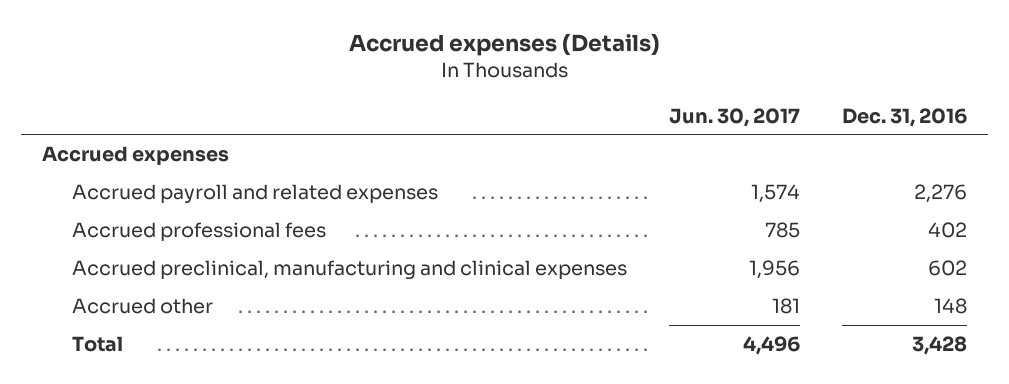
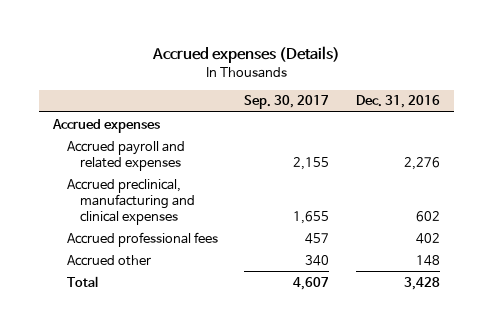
[668,107,800,127] Jun. 30, 2017 -> none
none -> [244,95,330,110] Sep. 30, 2017
[71,221,326,241] Accrued professional fees -> [66,231,218,247] Accrued professional fees

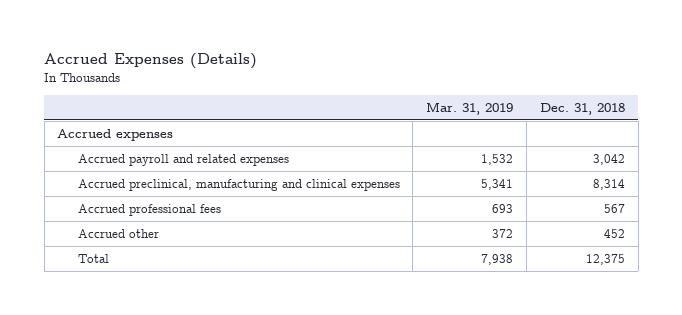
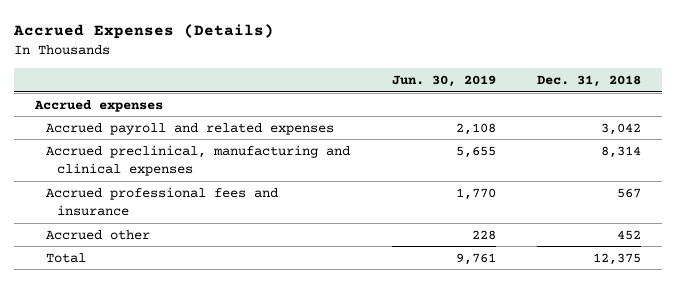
[426,101,514,115] Mar. 31, 2019 -> none
none -> [391,75,496,88] Jun. 30, 2019
[77,204,221,217] Accrued professional fees -> [45,186,278,216] Accrued professional fees and insurance

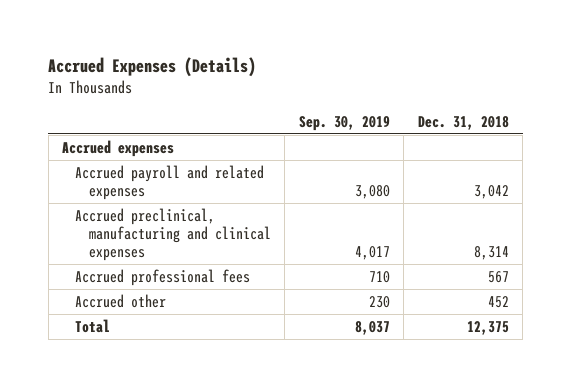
[391,75,496,88] Jun. 30, 2019 -> none
none -> [298,115,390,131] Sep. 30, 2019
[45,186,278,216] Accrued professional fees and insurance -> [75,268,251,286] Accrued professional fees

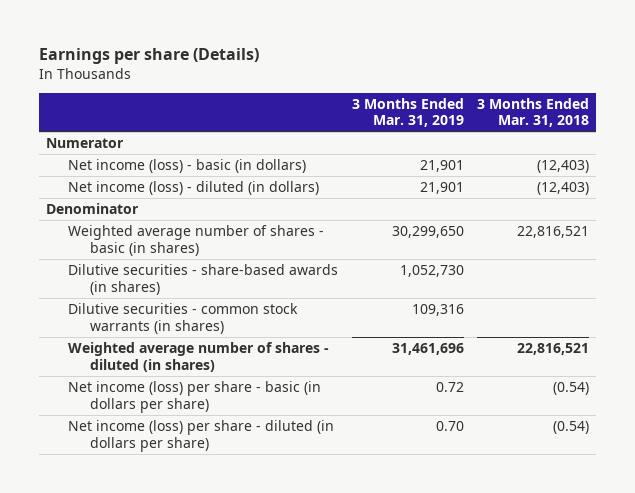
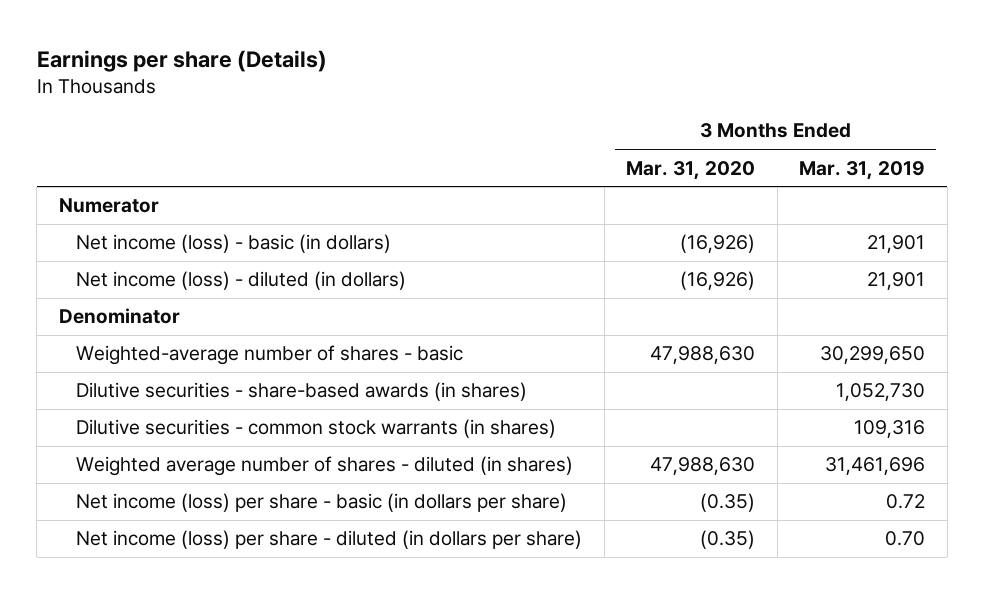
[477,97,590,128] 3 Months Ended Mar. 31, 2018 -> none
none -> [626,160,756,180] Mar. 31, 2020
[67,224,324,256] Weighted average number of shares - basic (in shares) -> [75,345,463,366] Weighted-average number of shares - basic

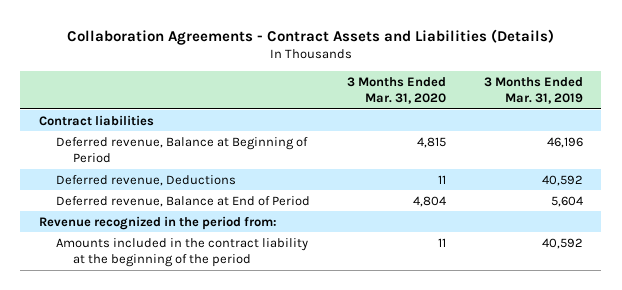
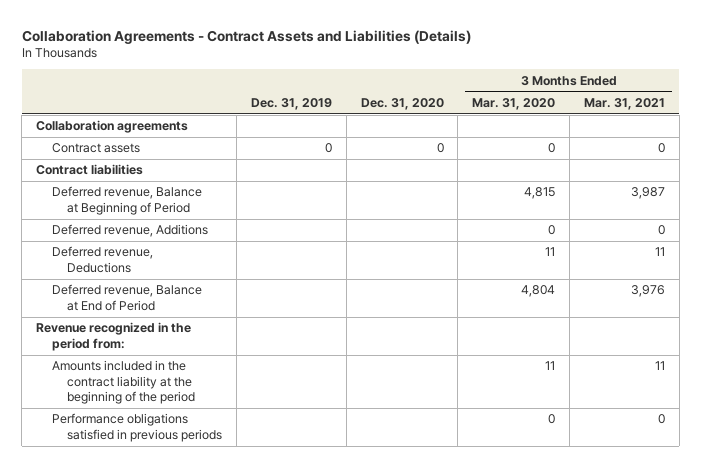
[483,76,583,104] 3 Months Ended Mar. 31, 2019 -> none
none -> [250,98,332,111] Dec. 31, 2019
none -> [360,98,444,111] Dec. 31, 2020
none -> [584,98,666,111] Mar. 31, 2021
none -> [35,120,188,134] Collaboration agreements
none -> [51,143,140,154] Contract assets
none -> [51,224,208,238] Deferred revenue, Additions
none -> [51,413,223,442] Performance obligations satisfied in previous periods

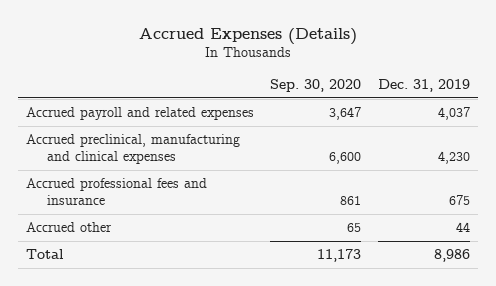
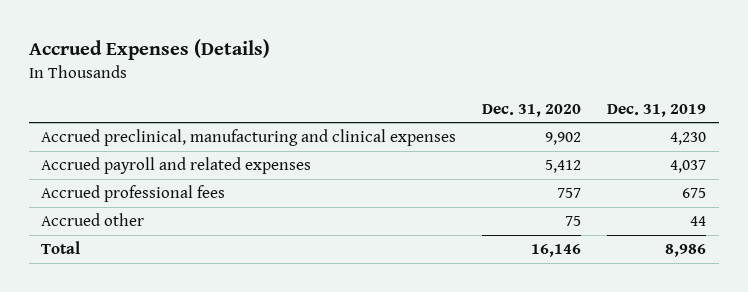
[270,78,362,92] Sep. 30, 2020 -> none
none -> [482,103,582,117] Dec. 31, 2020
[26,107,255,121] Accrued payroll and related expenses -> [41,157,312,175] Accrued payroll and related expenses
[26,178,208,205] Accrued professional fees and insurance -> [41,185,226,203] Accrued professional fees

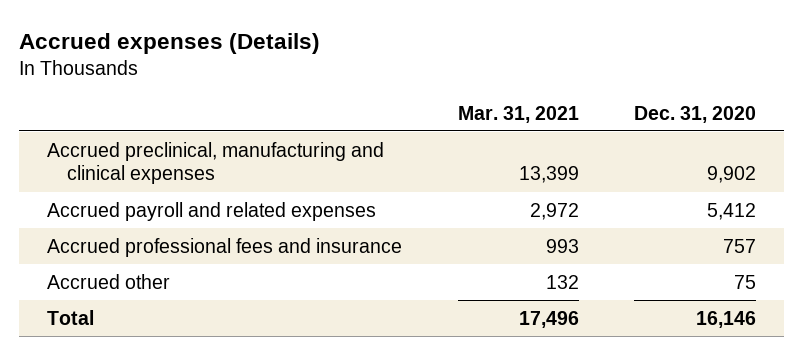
[28,38,270,60] Accrued Expenses (Details) -> [19,33,321,55] Accrued expenses (Details)
[607,103,707,117] Dec. 31, 2019 -> none
none -> [457,105,579,123] Mar. 31, 2021
[41,185,226,203] Accrued professional fees -> [46,237,402,257] Accrued professional fees and insurance

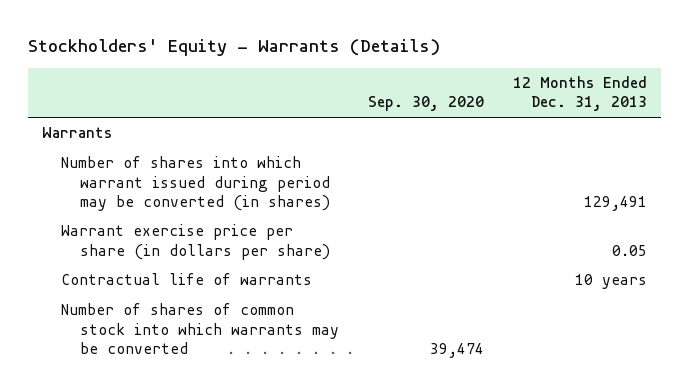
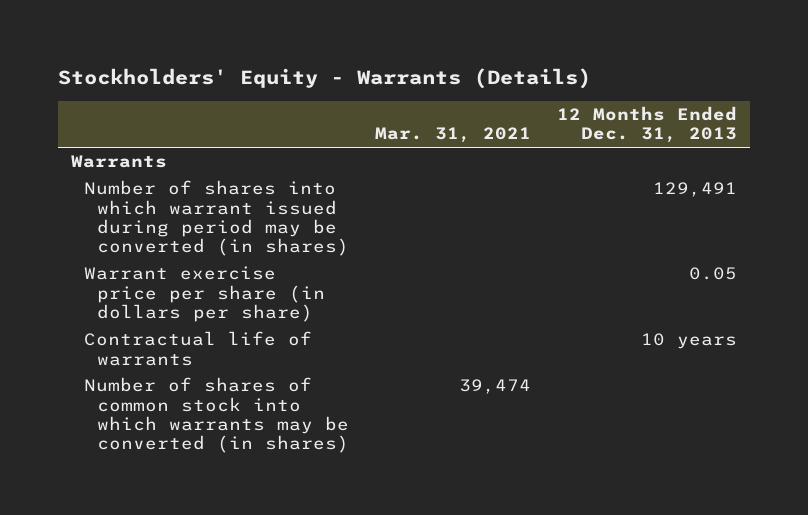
[367,96,484,112] Sep. 30, 2020 -> none
none -> [375,127,532,144] Mar. 31, 2021
[61,303,340,354] Number of shares of common stock into which warrants may be converted -> [84,377,350,454] Number of shares of common stock into which warrants may be converted (in shares)

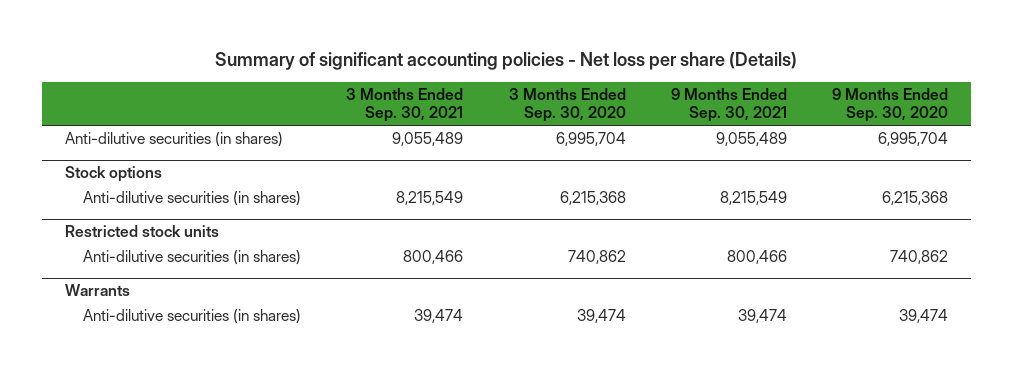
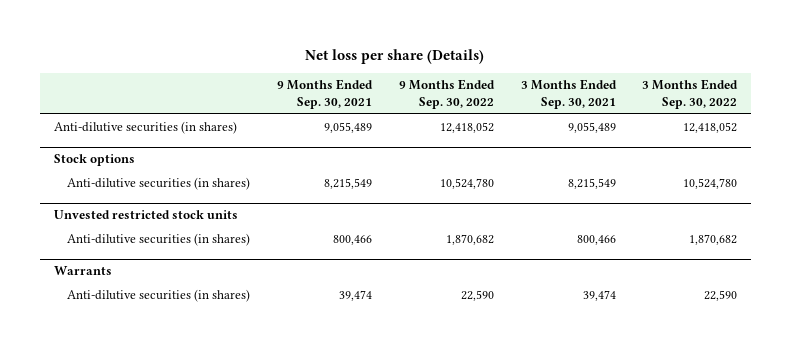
[215,52,798,71] Summary of significant accounting policies - Net loss per share (Details) -> [305,49,485,65] Net loss per share (Details)
[508,88,626,123] 3 Months Ended Sep. 30, 2020 -> none
[831,88,948,123] 9 Months Ended Sep. 30, 2020 -> none
none -> [398,79,495,109] 9 Months Ended Sep. 30, 2022
none -> [642,79,739,109] 3 Months Ended Sep. 30, 2022
[64,225,219,238] Restricted stock units -> [53,210,238,220] Unvested restricted stock units

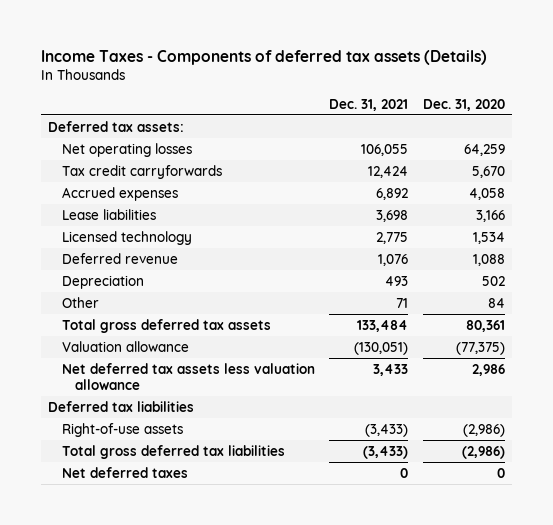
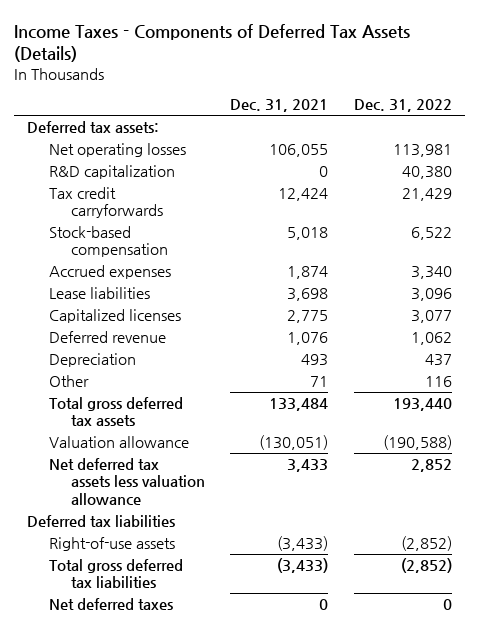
[41,49,488,65] Income Taxes - Components of deferred tax assets (Details) -> [14,23,411,63] Income Taxes - Components of Deferred Tax Assets (Details)
[422,98,505,111] Dec. 31, 2020 -> none
none -> [353,99,452,113] Dec. 31, 2022
none -> [48,164,175,179] R&D capitalization
none -> [48,225,168,258] Stock-based compensation
[376,187,409,200] 6,892 -> [287,265,329,279] 1,874
[61,230,192,245] Licensed technology -> [48,308,181,323] Capitalized licenses

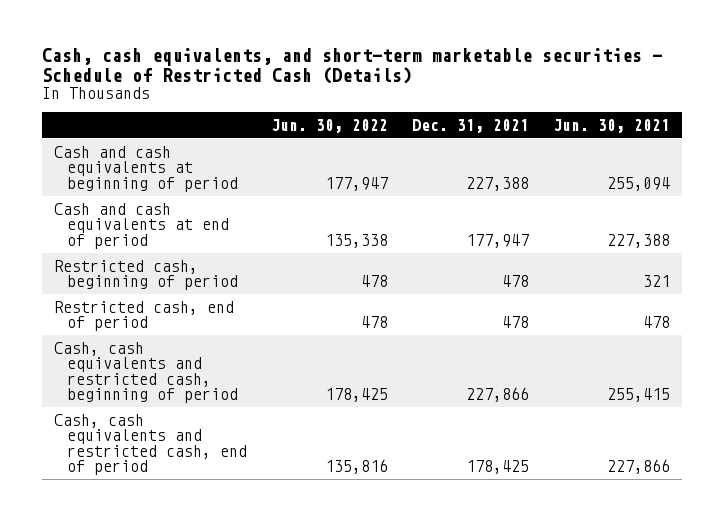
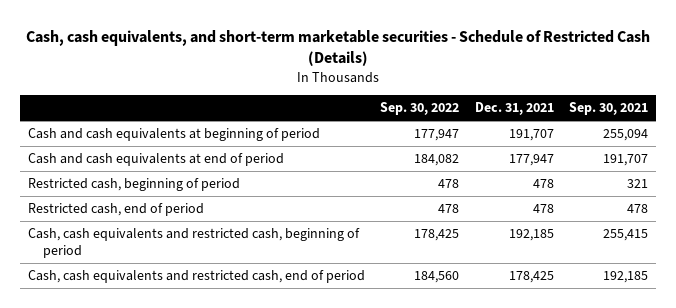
[270,118,388,133] Jun. 30, 2022 -> none
[552,118,670,133] Jun. 30, 2021 -> none
none -> [380,102,460,116] Sep. 30, 2022
none -> [569,102,649,116] Sep. 30, 2021
[465,176,529,191] 227,388 -> [508,128,554,141] 191,707
[465,387,529,403] 227,866 -> [508,228,554,241] 192,185

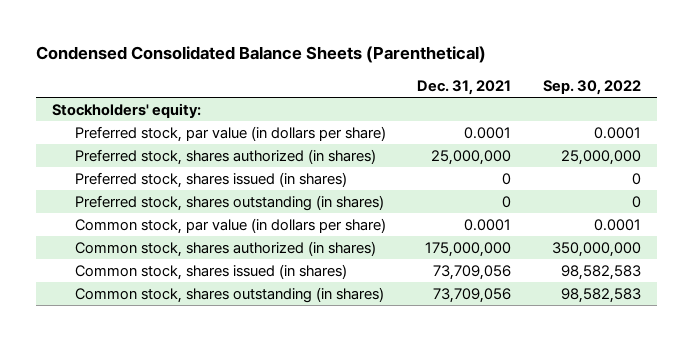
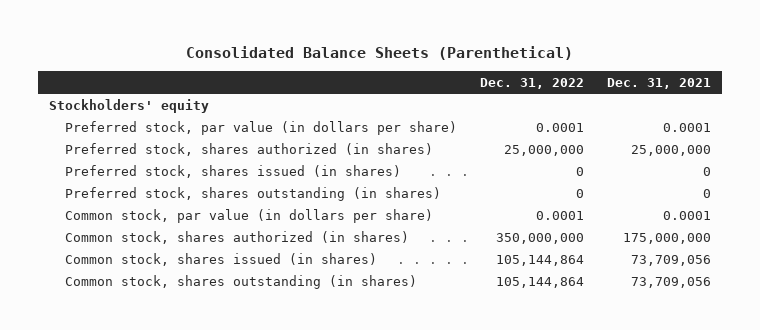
[36,46,487,64] Condensed Consolidated Balance Sheets (Parenthetical) -> [186,46,574,61] Consolidated Balance Sheets (Parenthetical)
[542,79,641,95] Sep. 30, 2022 -> none
none -> [480,78,585,90] Dec. 31, 2022
[52,102,202,118] Stockholders' equity: -> [49,98,210,113] Stockholders' equity

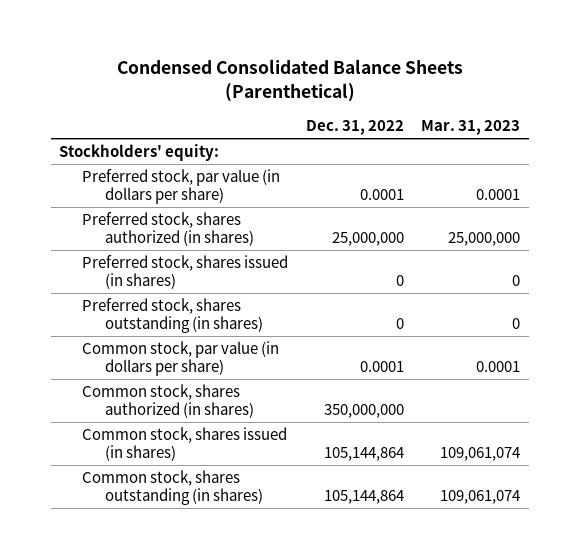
[186,46,574,61] Consolidated Balance Sheets (Parenthetical) -> [116,59,463,102] Condensed Consolidated Balance Sheets (Parenthetical)
[606,78,711,90] Dec. 31, 2021 -> none
none -> [420,119,520,135] Mar. 31, 2023
[49,98,210,113] Stockholders' equity -> [59,144,220,162] Stockholders' equity:

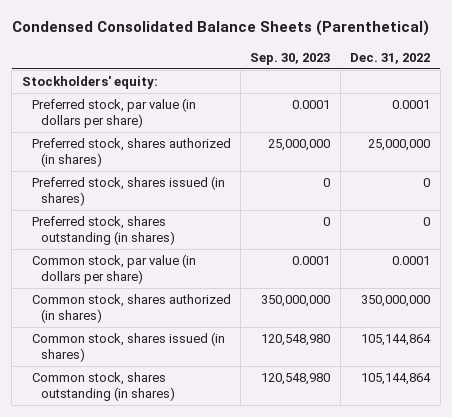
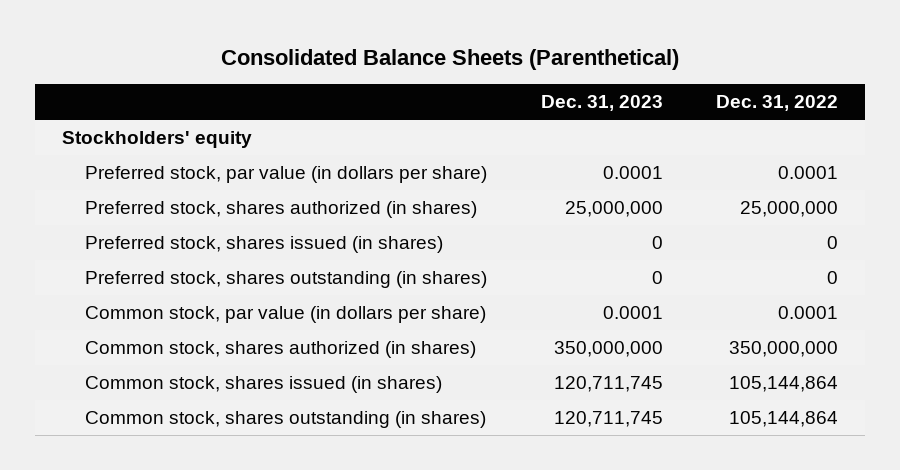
[11,20,429,37] Condensed Consolidated Balance Sheets (Parenthetical) -> [220,48,679,70] Consolidated Balance Sheets (Parenthetical)
[250,52,331,65] Sep. 30, 2023 -> none
none -> [540,95,663,112] Dec. 31, 2023
[21,76,158,90] Stockholders' equity: -> [61,131,252,149] Stockholders' equity

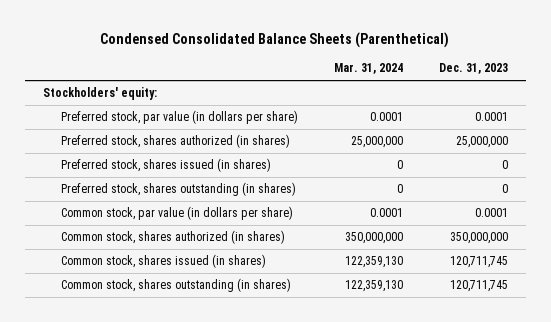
[220,48,679,70] Consolidated Balance Sheets (Parenthetical) -> [100,31,450,48] Condensed Consolidated Balance Sheets (Parenthetical)
[715,95,838,112] Dec. 31, 2022 -> none
none -> [333,63,403,75] Mar. 31, 2024
[61,131,252,149] Stockholders' equity -> [42,87,157,101] Stockholders' equity:

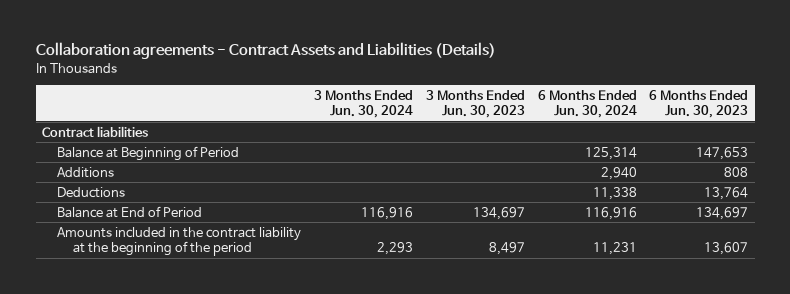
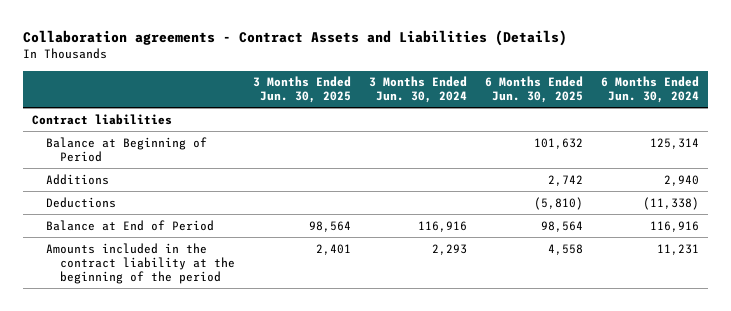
[425,89,525,119] 3 Months Ended Jun. 30, 2023 -> none
[649,89,749,119] 6 Months Ended Jun. 30, 2023 -> none
none -> [253,76,352,104] 3 Months Ended Jun. 30, 2025
none -> [484,76,583,104] 6 Months Ended Jun. 30, 2025
[592,186,637,200] 11,338 -> [642,196,699,210] (11,338)

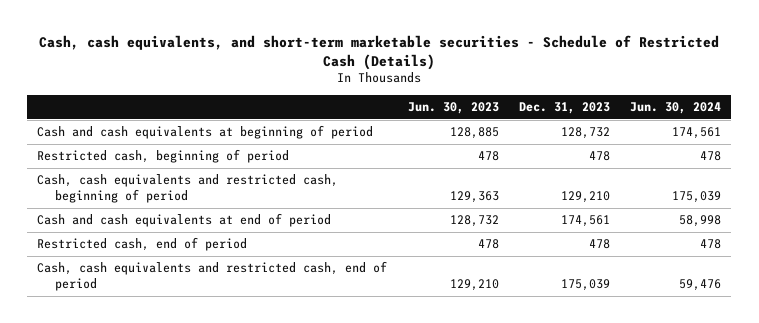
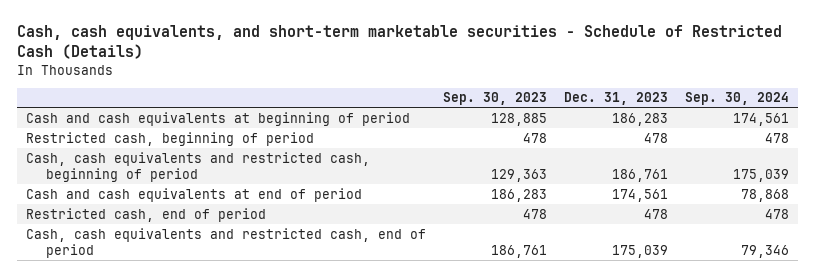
[407,102,499,115] Jun. 30, 2023 -> none
[630,102,722,115] Jun. 30, 2024 -> none
none -> [443,92,548,106] Sep. 30, 2023
none -> [685,92,790,106] Sep. 30, 2024
[560,127,610,140] 128,732 -> [612,112,669,126] 186,283
[560,190,610,203] 129,210 -> [612,169,669,183] 186,761

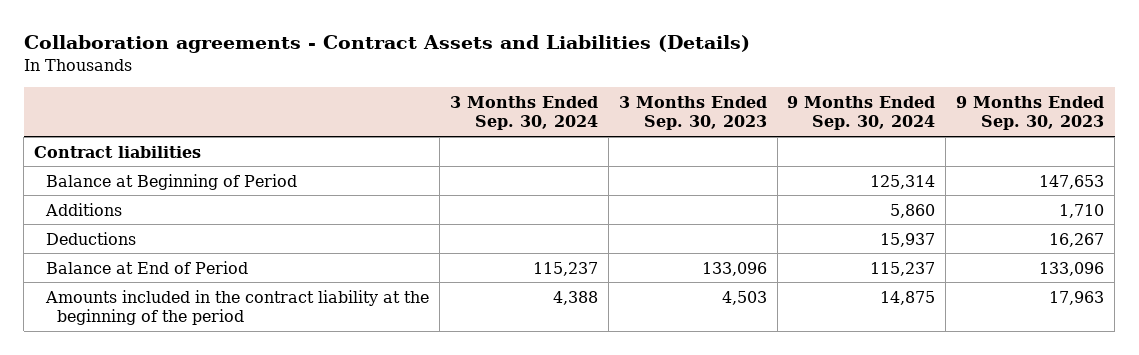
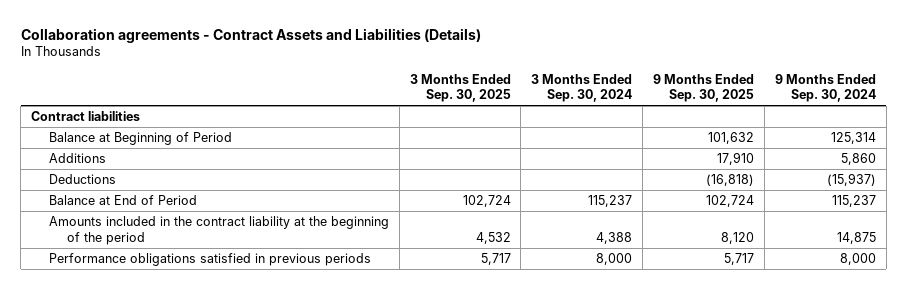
[618,95,767,131] 3 Months Ended Sep. 30, 2023 -> none
[956,95,1105,131] 9 Months Ended Sep. 30, 2023 -> none
none -> [409,73,511,103] 3 Months Ended Sep. 30, 2025
none -> [653,73,755,103] 9 Months Ended Sep. 30, 2025
[880,232,936,247] 15,937 -> [826,172,876,186] (15,937)
none -> [48,252,371,266] Performance obligations satisfied in previous periods

